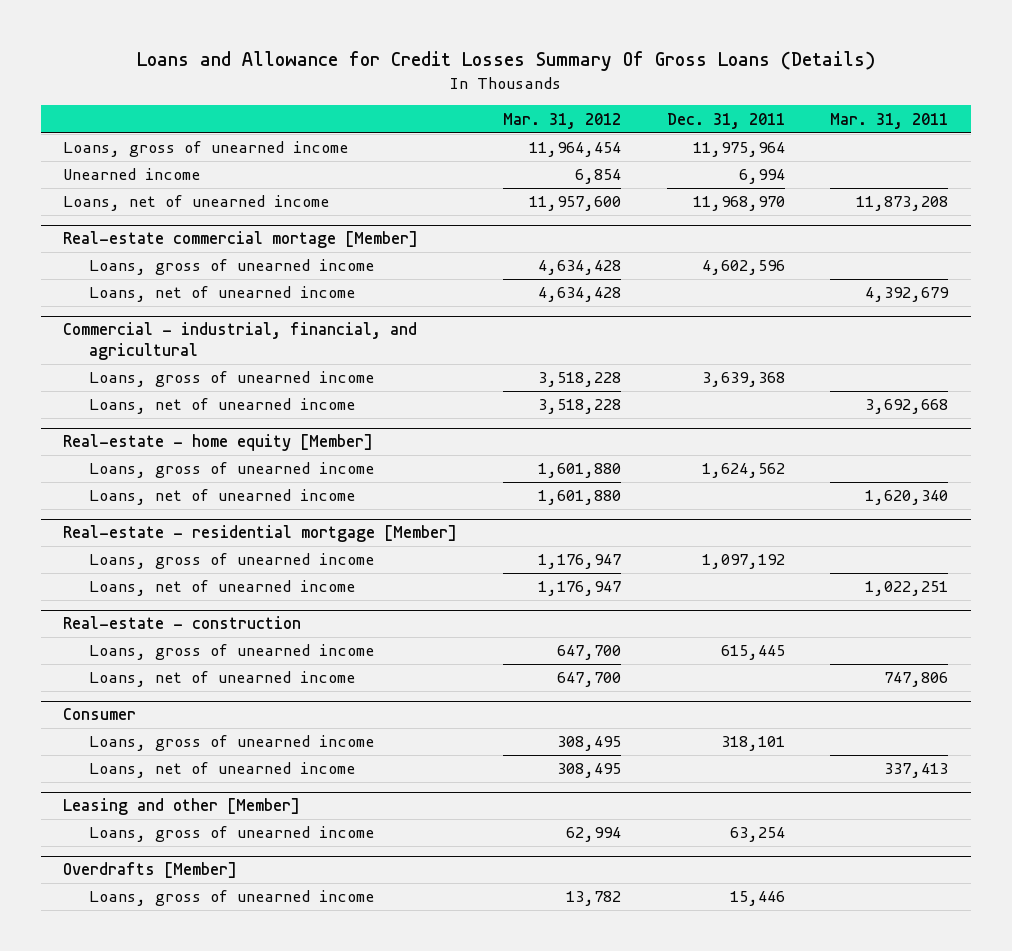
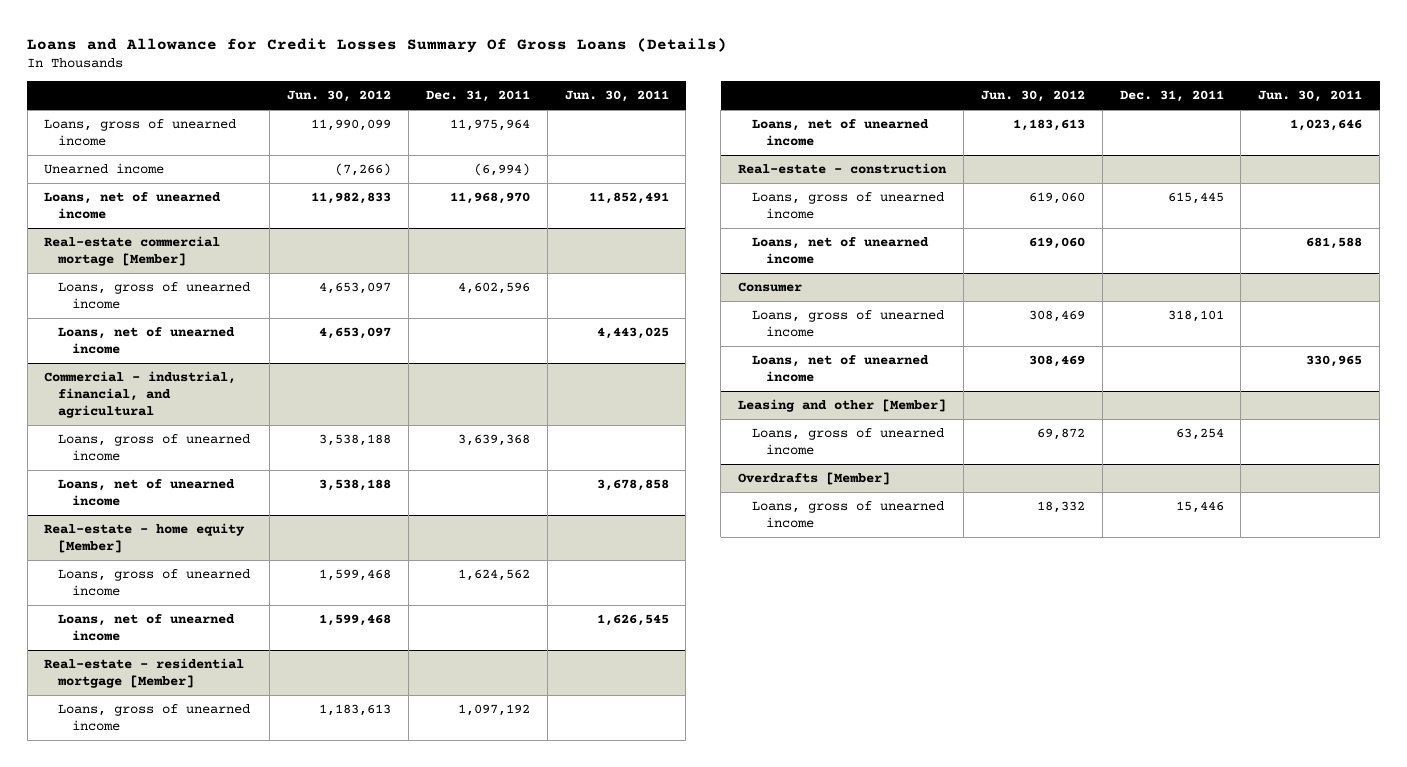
[503,112,622,129] Mar. 31, 2012 -> none
[830,112,949,129] Mar. 31, 2011 -> none
none -> [287,90,392,103] Jun. 30, 2012
none -> [564,90,669,103] Jun. 30, 2011
[738,169,785,185] 6,994 -> [473,163,530,177] (6,994)

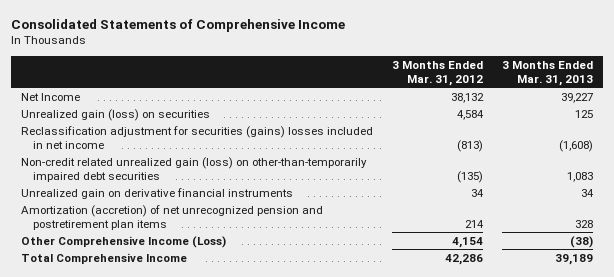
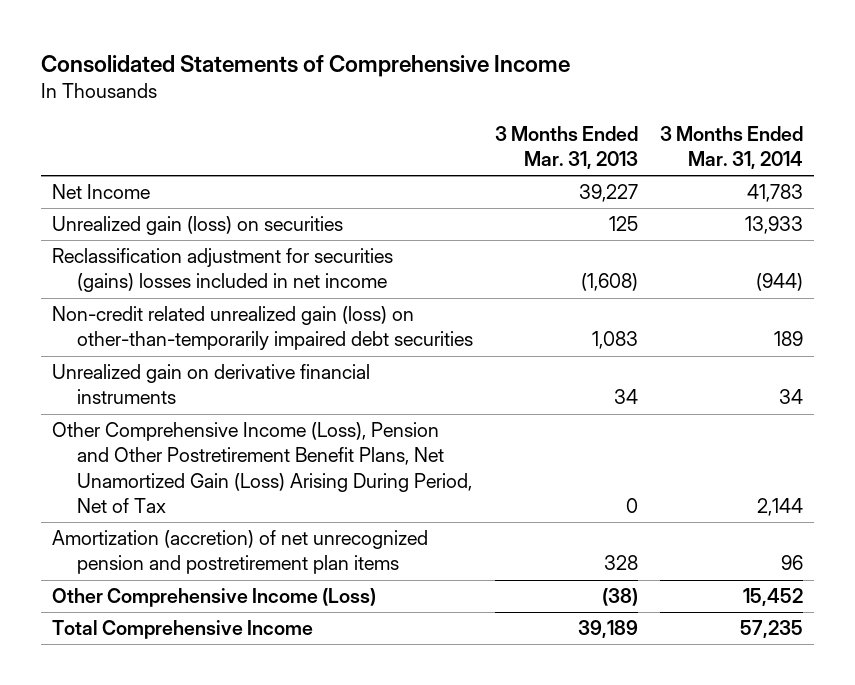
[391,60,483,86] 3 Months Ended Mar. 31, 2012 -> none
none -> [659,126,803,170] 3 Months Ended Mar. 31, 2014
none -> [51,422,472,513] Other Comprehensive Income (Loss), Pension and Other Postretirement Benefit Plans, Net Unamortized Gain (Loss) Arising During Period, Net of Tax

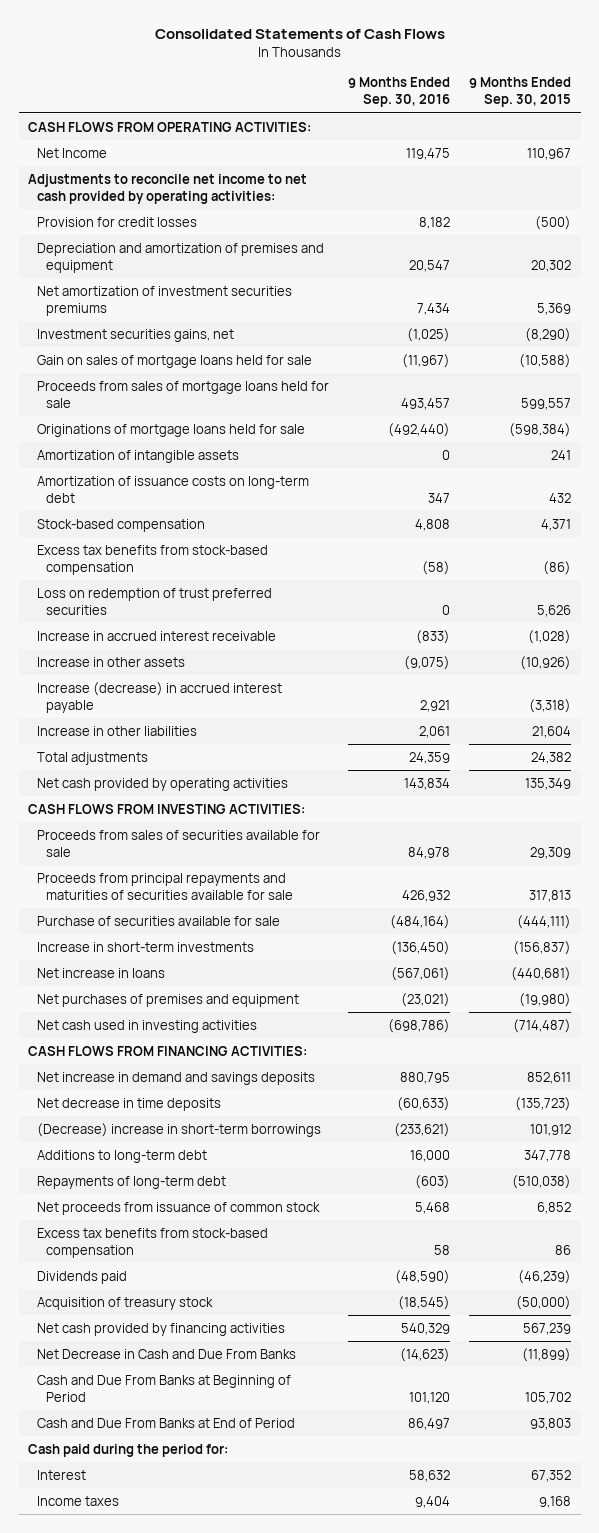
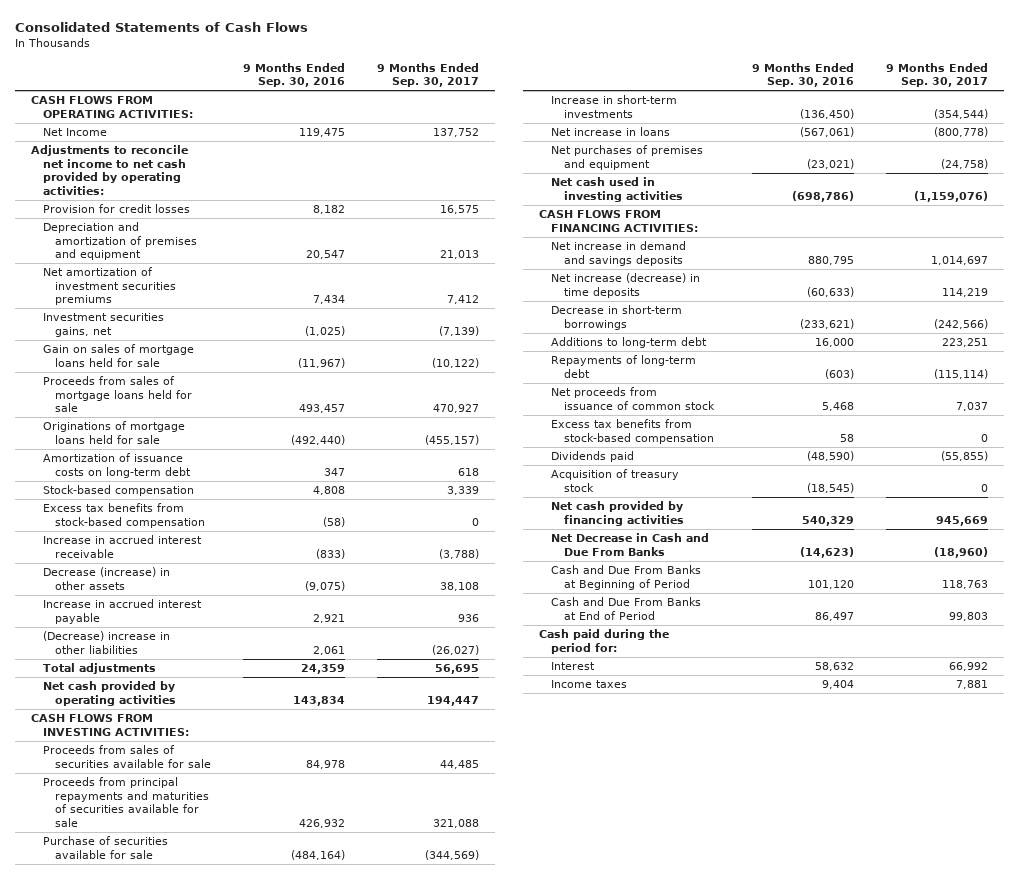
[469,77,572,108] 9 Months Ended Sep. 30, 2015 -> none
none -> [377,62,480,88] 9 Months Ended Sep. 30, 2017
[37,449,240,463] Amortization of intangible assets -> none
[37,587,273,615] Loss on redemption of trust preferred securities -> none
[37,656,186,667] Increase in other assets -> [43,567,171,590] Decrease (increase) in other assets
[37,681,283,713] Increase (decrease) in accrued interest payable -> [43,599,203,624] Increase in accrued interest payable
[37,725,198,736] Increase in other liabilities -> [43,631,171,654] (Decrease) increase in other liabilities
[37,1097,222,1111] Net decrease in time deposits -> [551,273,701,298] Net increase (decrease) in time deposits
[37,1122,322,1137] (Decrease) increase in short-term borrowings -> [551,305,683,330] Decrease in short-term borrowings

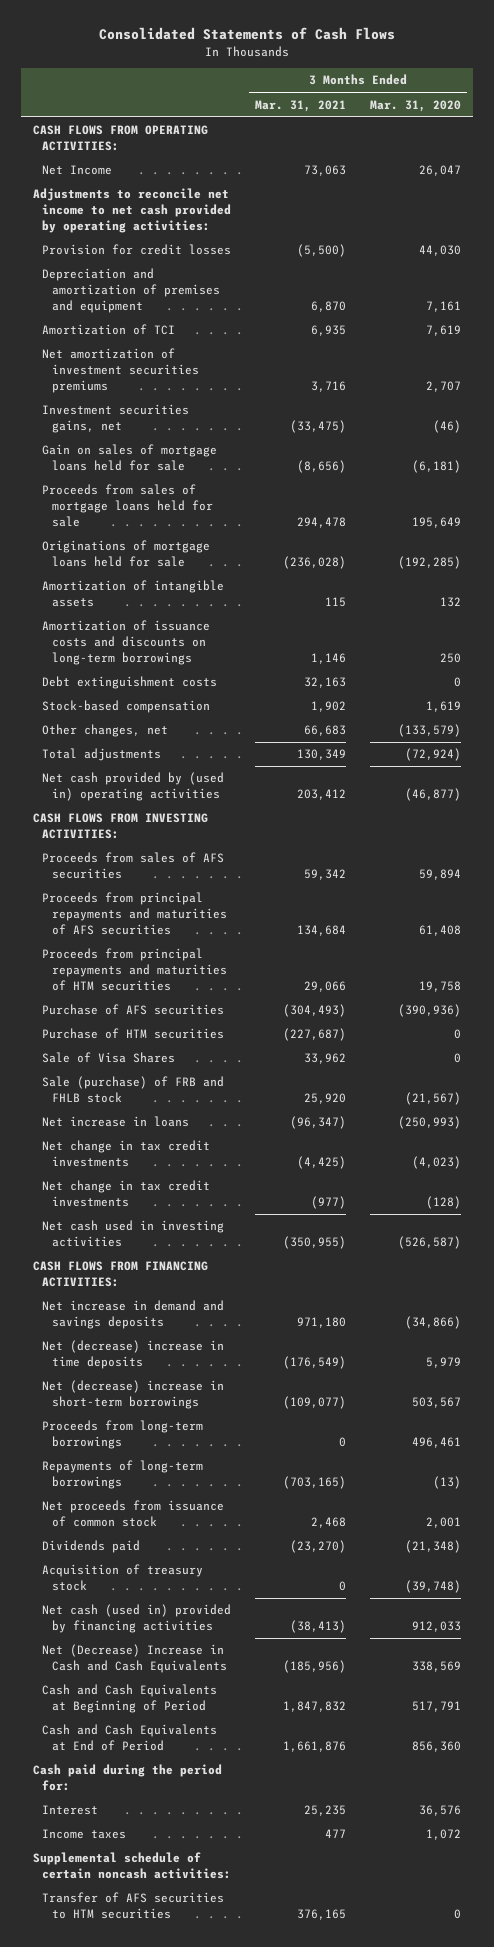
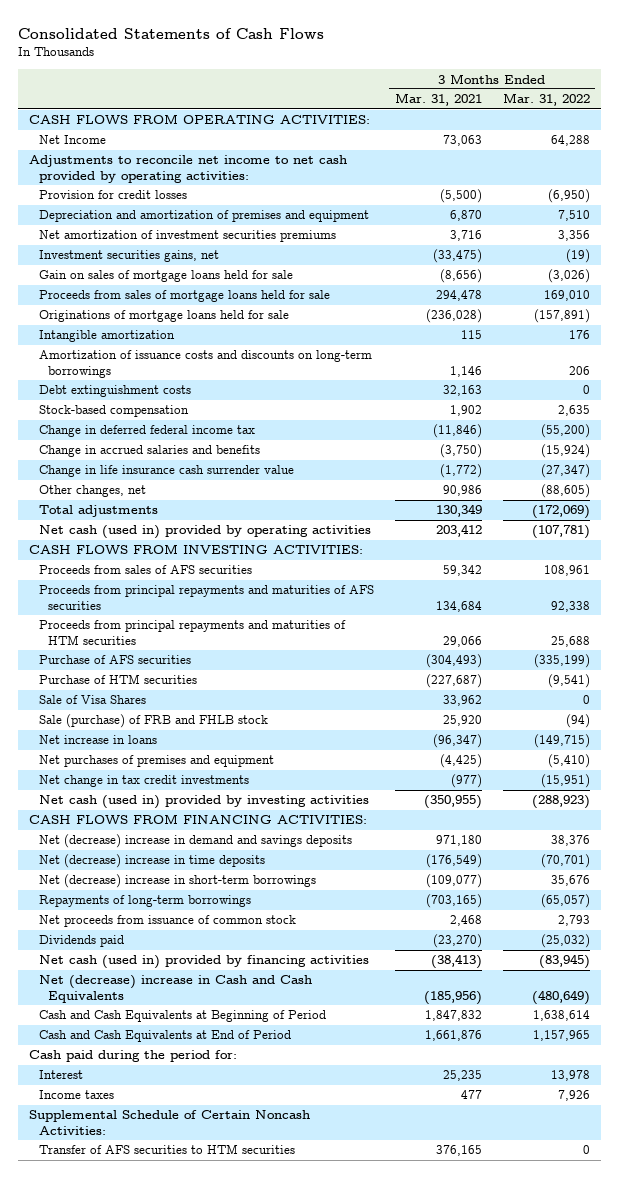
[370,99,462,112] Mar. 31, 2020 -> none
none -> [503,93,591,107] Mar. 31, 2022
[42,324,176,336] Amortization of TCI -> none
[42,580,225,608] Amortization of intangible assets -> [38,330,175,343] Intangible amortization
none -> [38,425,255,438] Change in deferred federal income tax
none -> [38,445,260,458] Change in accrued salaries and benefits
none -> [38,465,294,478] Change in life insurance cash surrender value
[304,725,347,737] 66,683 -> [442,485,482,497] 90,986
[42,772,225,802] Net cash provided by (used in) operating activities -> [38,525,371,540] Net cash (used in) provided by operating activities
[42,1140,211,1168] Net change in tax credit investments -> [38,755,274,768] Net purchases of premises and equipment
[42,1220,225,1248] Net cash used in investing activities -> [38,795,369,810] Net cash (used in) provided by investing activities
[42,1300,225,1330] Net increase in demand and savings deposits -> [38,834,352,849] Net (decrease) increase in demand and savings deposits
[42,1420,204,1450] Proceeds from long-term borrowings -> none
[42,1564,204,1592] Acquisition of treasury stock -> none
[42,1644,227,1674] Net (Decrease) Increase in Cash and Cash Equivalents -> [38,975,312,1003] Net (decrease) increase in Cash and Cash Equivalents
[32,1852,232,1880] Supplemental schedule of certain noncash activities: -> [29,1110,311,1135] Supplemental Schedule of Certain Noncash Activities:

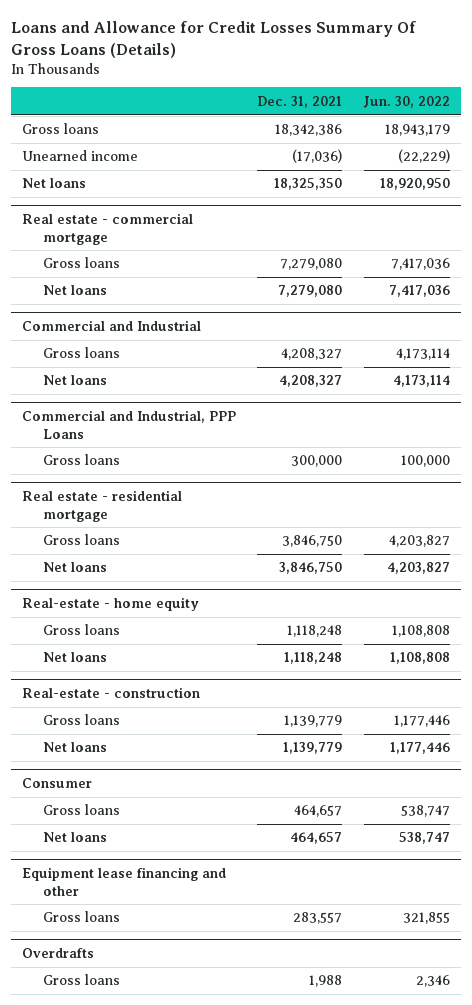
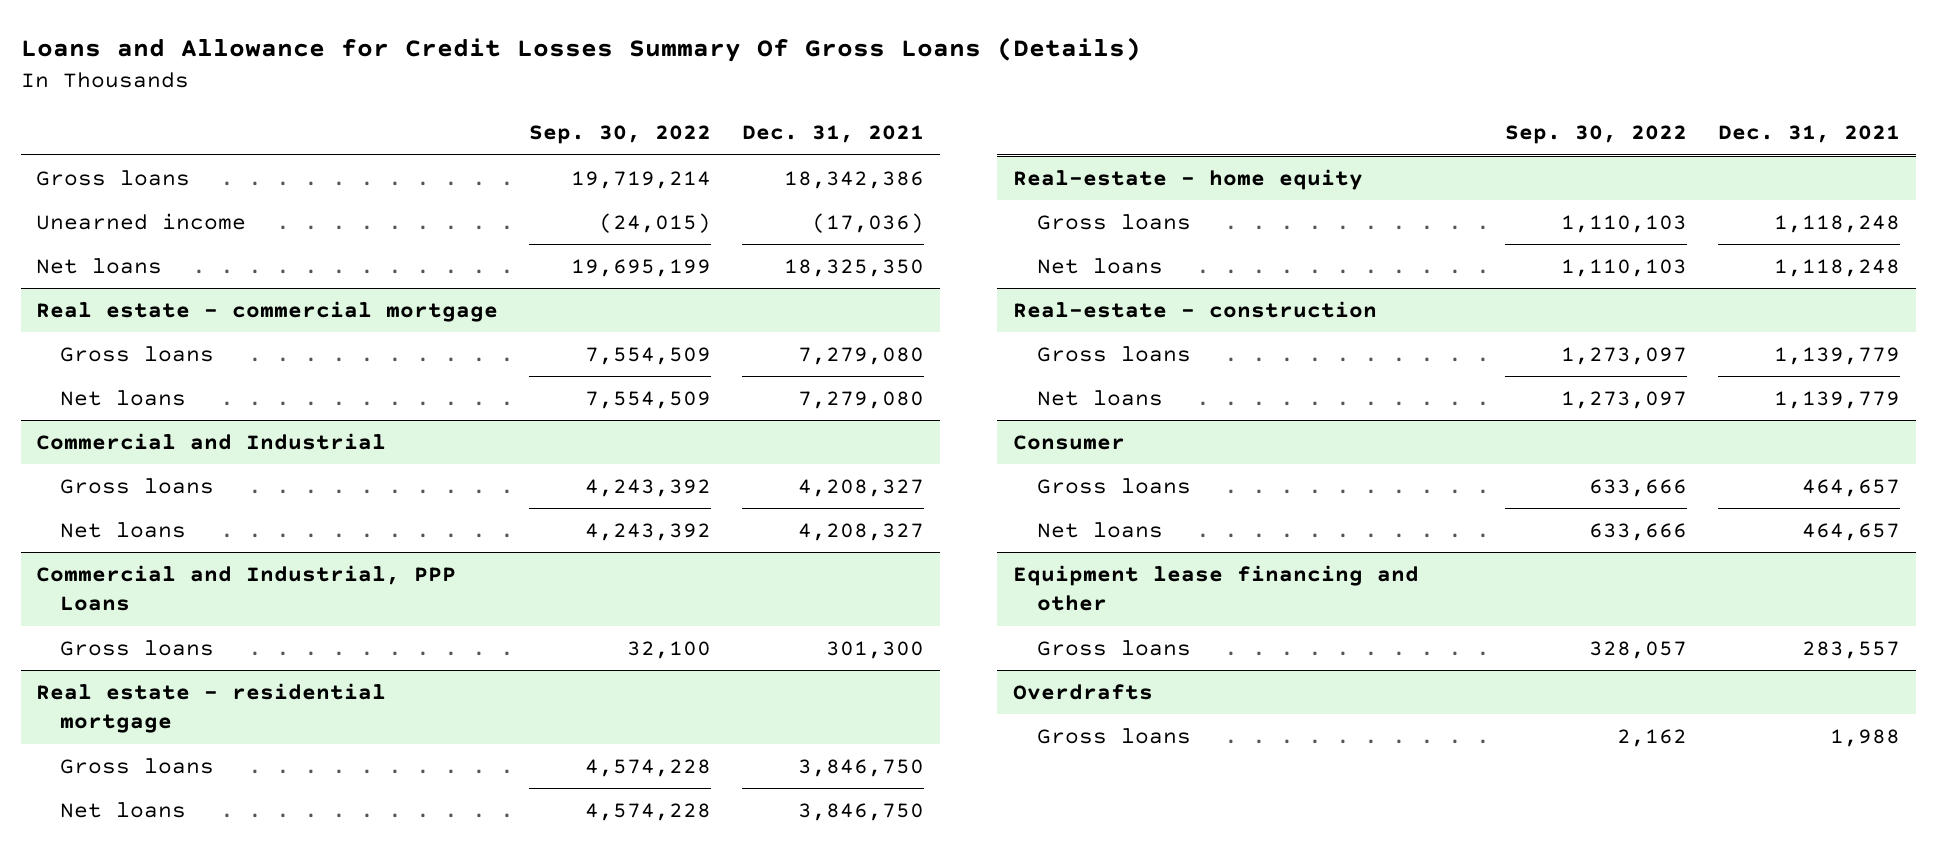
[362,95,450,108] Jun. 30, 2022 -> none
none -> [529,125,712,145] Sep. 30, 2022
[291,455,343,468] 300,000 -> [826,640,925,659] 301,300

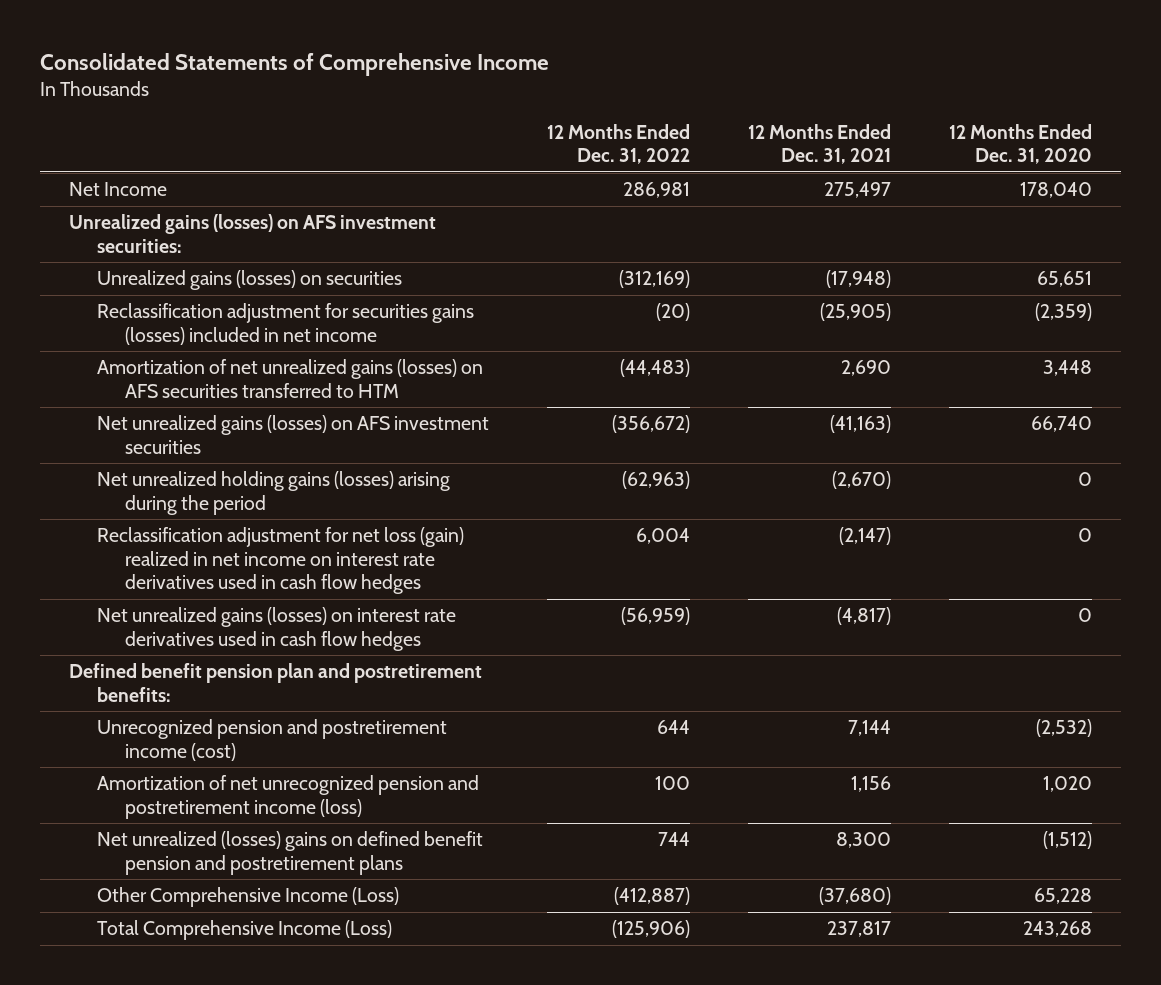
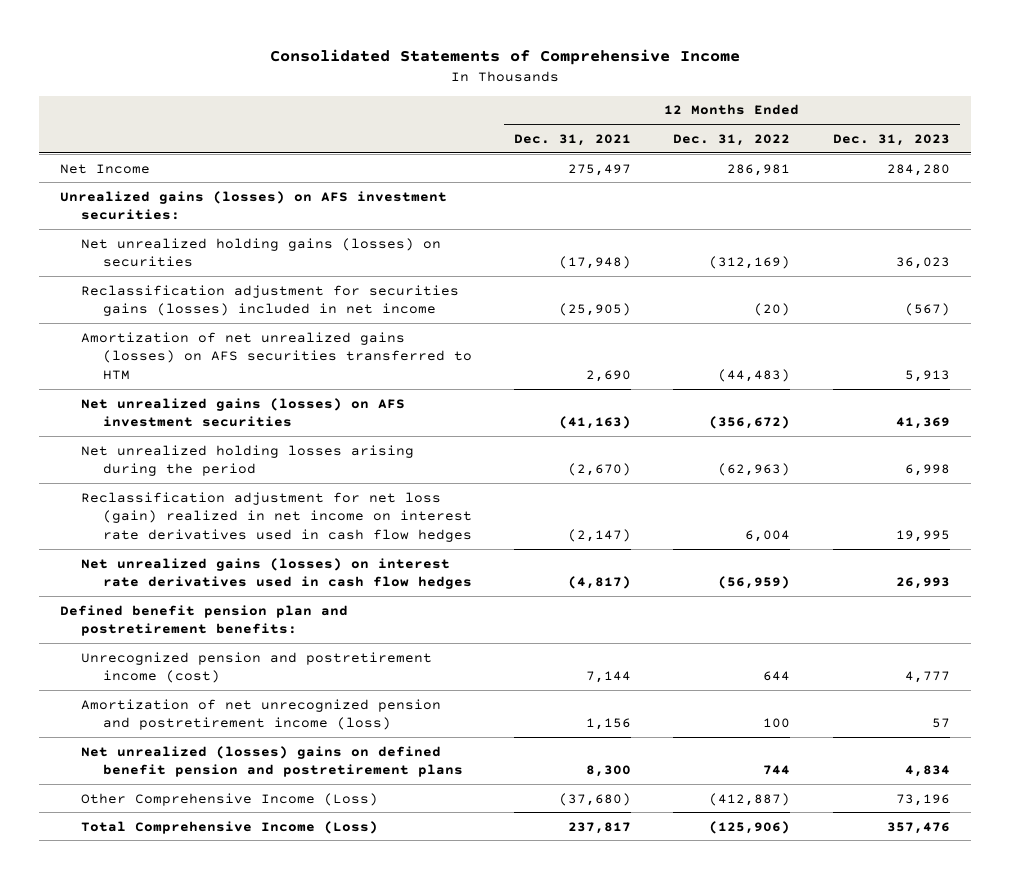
[949,123,1093,165] 12 Months Ended Dec. 31, 2020 -> none
none -> [832,133,950,146] Dec. 31, 2023
[97,270,403,291] Unrealized gains (losses) on securities -> [81,237,442,268] Net unrealized holding gains (losses) on securities
[97,471,451,515] Net unrealized holding gains (losses) arising during the period -> [81,444,415,477] Net unrealized holding losses arising during the period

